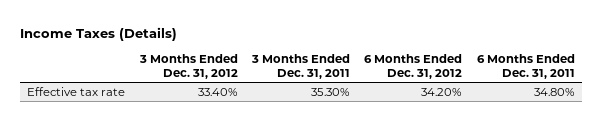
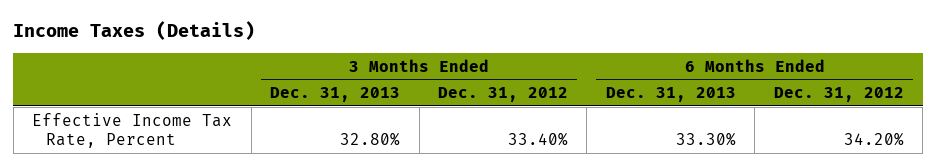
[251,53,351,79] 3 Months Ended Dec. 31, 2011 -> none
[476,53,575,79] 6 Months Ended Dec. 31, 2011 -> none
none -> [270,86,401,102] Dec. 31, 2013
none -> [605,86,736,102] Dec. 31, 2013
[27,87,126,97] Effective tax rate -> [32,112,233,149] Effective Income Tax Rate, Percent

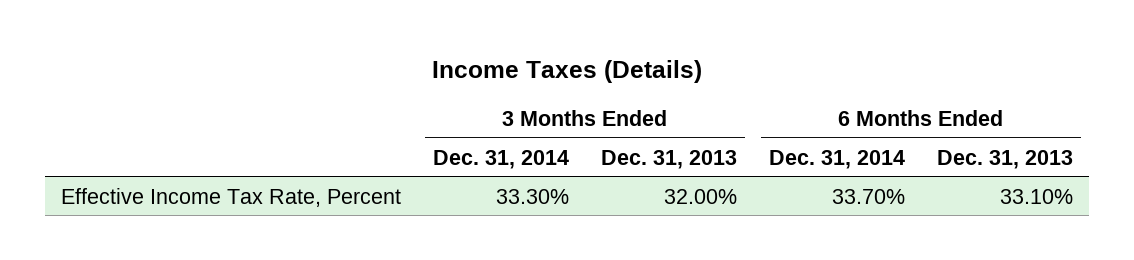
[437,86,568,102] Dec. 31, 2012 -> none
[773,86,904,102] Dec. 31, 2012 -> none
none -> [432,149,569,169] Dec. 31, 2014
none -> [768,149,905,169] Dec. 31, 2014
[340,132,401,147] 32.80% -> [663,188,737,204] 32.00%
[675,132,736,147] 33.30% -> [999,188,1073,204] 33.10%

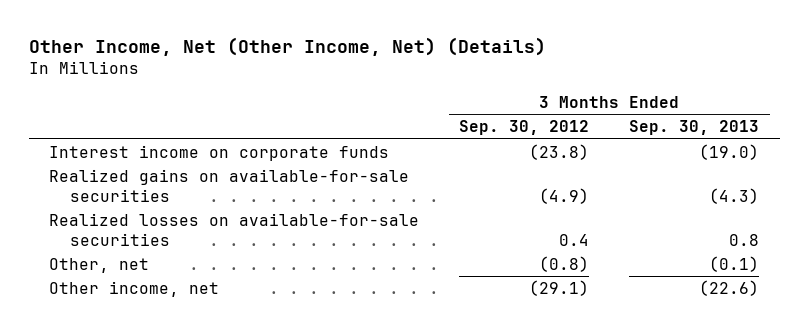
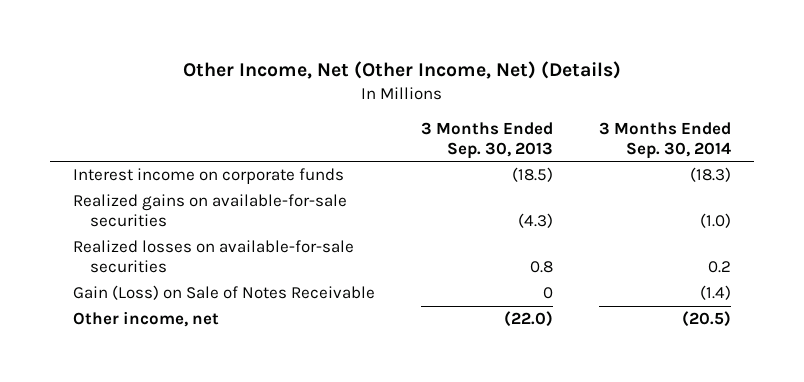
[459,120,590,136] Sep. 30, 2012 -> none
none -> [599,122,732,159] 3 Months Ended Sep. 30, 2014
[699,143,760,160] (19.0) -> [512,167,554,183] (18.5)
[48,257,149,273] Other, net -> none
none -> [73,285,376,301] Gain (Loss) on Sale of Notes Receivable
[699,279,760,296] (22.6) -> [504,311,554,328] (22.0)

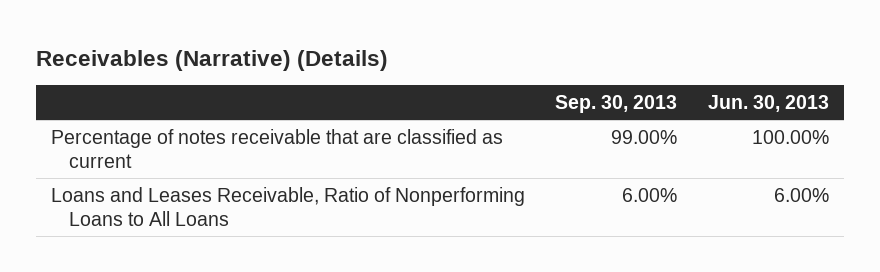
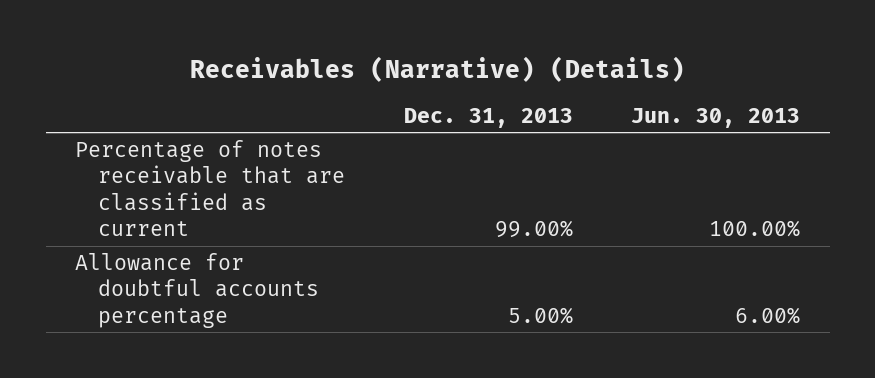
[555,94,678,113] Sep. 30, 2013 -> none
none -> [403,108,573,129] Dec. 31, 2013
[50,186,525,226] Loans and Leases Receivable, Ratio of Nonperforming Loans to All Loans -> [74,252,320,328] Allowance for doubtful accounts percentage

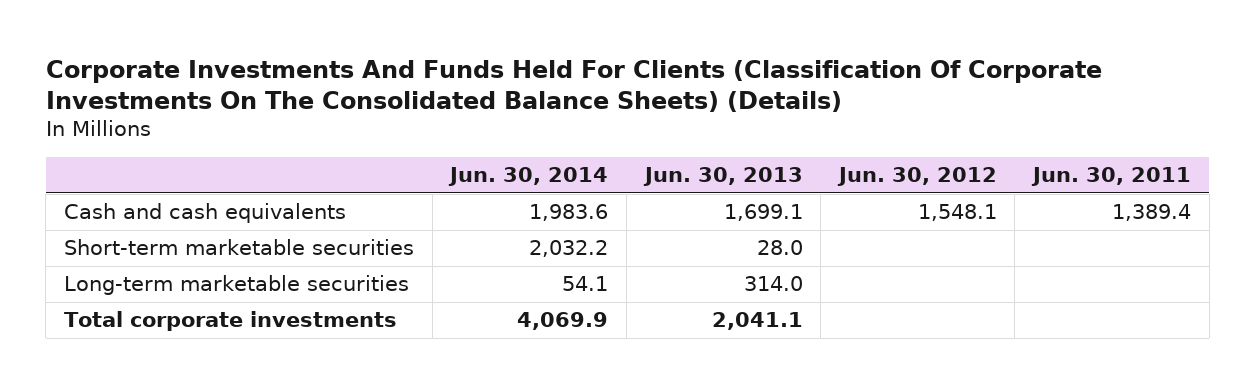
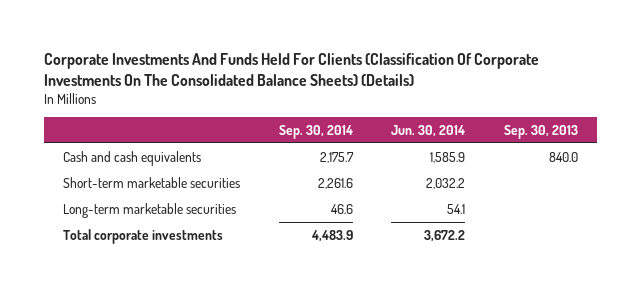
[642,167,803,187] Jun. 30, 2013 -> none
[836,167,997,187] Jun. 30, 2012 -> none
[1030,167,1191,187] Jun. 30, 2011 -> none
none -> [278,124,353,139] Sep. 30, 2014
none -> [503,124,578,139] Sep. 30, 2013
[529,204,609,222] 1,983.6 -> [430,151,466,163] 1,585.9
[517,312,609,331] 4,069.9 -> [424,229,466,242] 3,672.2

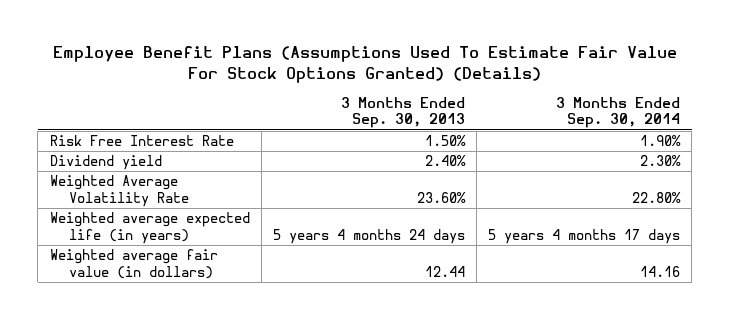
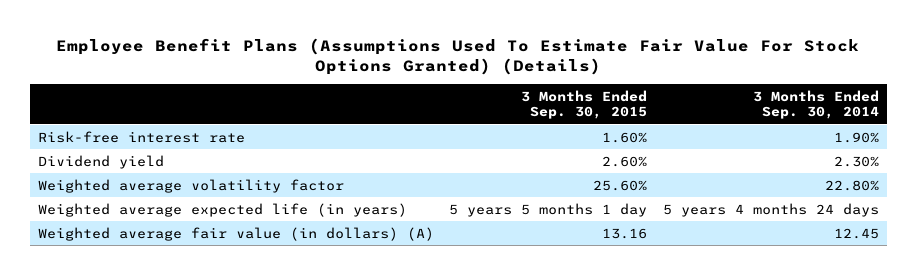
[340,96,465,129] 3 Months Ended Sep. 30, 2013 -> none
none -> [521,89,648,120] 3 Months Ended Sep. 30, 2015
[49,135,234,147] Risk Free Interest Rate -> [37,130,245,143] Risk-free interest rate
[49,175,189,208] Weighted Average Volatility Rate -> [37,178,344,193] Weighted average volatility factor
[488,229,681,245] 5 years 4 months 17 days -> [662,202,879,217] 5 years 4 months 24 days
[49,249,218,280] Weighted average fair value (in dollars) -> [37,226,434,241] Weighted average fair value (in dollars) (A)
[640,266,681,278] 14.16 -> [833,227,879,239] 12.45

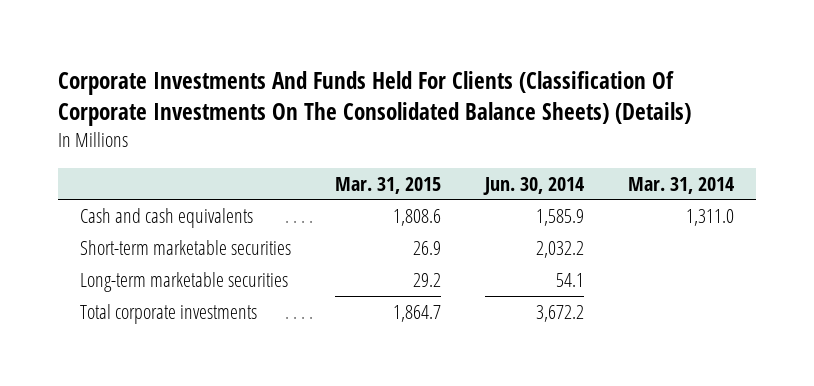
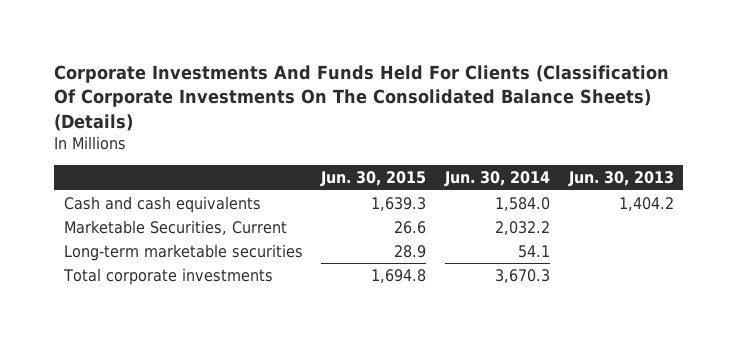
[334,176,441,194] Mar. 31, 2015 -> none
[628,176,735,194] Mar. 31, 2014 -> none
none -> [320,171,427,188] Jun. 30, 2015
none -> [567,171,674,188] Jun. 30, 2013
[535,209,584,227] 1,585.9 -> [494,196,550,211] 1,584.0
[79,240,291,256] Short-term marketable securities -> [63,219,287,235] Marketable Securities, Current
[535,305,584,323] 3,672.2 -> [494,268,550,283] 3,670.3

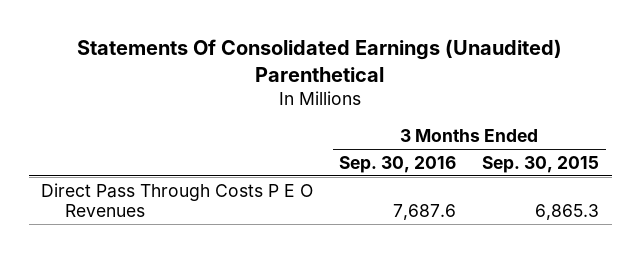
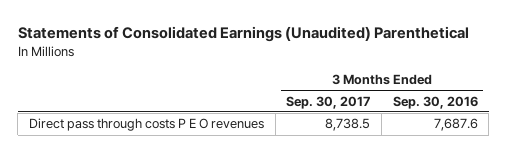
[77,39,563,83] Statements Of Consolidated Earnings (Unaudited) Parenthetical -> [17,26,469,43] Statements of Consolidated Earnings (Unaudited) Parenthetical
[482,155,600,173] Sep. 30, 2015 -> none
none -> [286,95,371,109] Sep. 30, 2017
[41,182,314,217] Direct Pass Through Costs P E O Revenues -> [28,118,264,132] Direct pass through costs P E O revenues

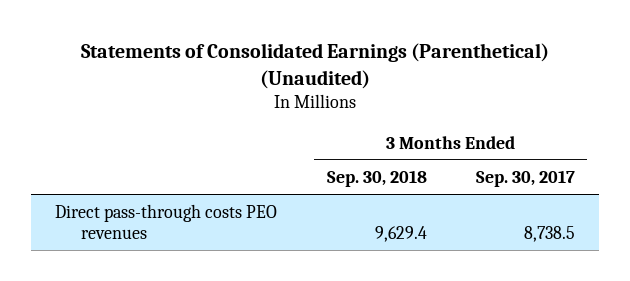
[17,26,469,43] Statements of Consolidated Earnings (Unaudited) Parenthetical -> [81,42,550,89] Statements of Consolidated Earnings (Parenthetical) (Unaudited)
[392,95,478,109] Sep. 30, 2016 -> none
none -> [326,170,427,188] Sep. 30, 2018
[28,118,264,132] Direct pass through costs P E O revenues -> [55,204,278,239] Direct pass-through costs PEO revenues

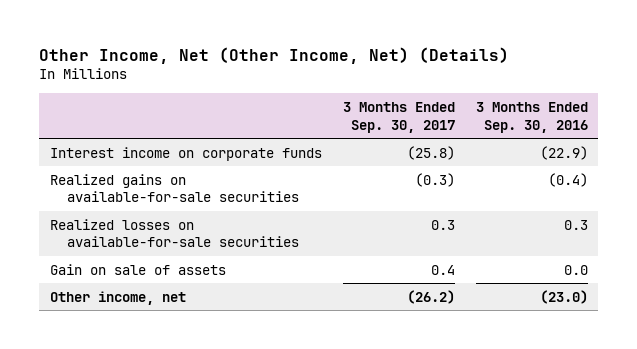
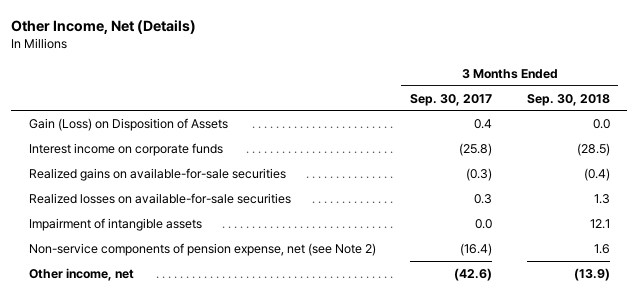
[38,46,509,64] Other Income, Net (Other Income, Net) (Details) -> [11,20,197,35] Other Income, Net (Details)
[475,101,588,133] 3 Months Ended Sep. 30, 2016 -> none
none -> [526,93,610,106] Sep. 30, 2018
none -> [28,117,228,131] Gain (Loss) on Disposition of Assets
[49,263,226,275] Gain on sale of assets -> none
none -> [28,217,202,231] Impairment of intangible assets
none -> [28,242,376,256] Non-service components of pension expense, net (see Note 2)
[406,289,455,304] (26.2) -> [454,267,493,281] (42.6)

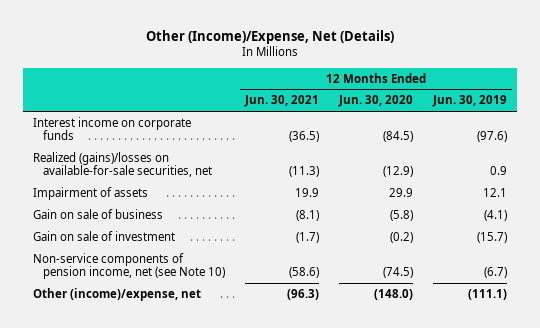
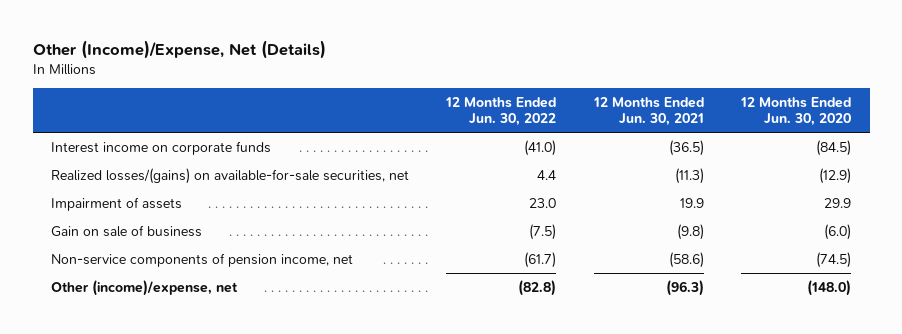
[431,95,507,108] Jun. 30, 2019 -> none
none -> [445,96,557,127] 12 Months Ended Jun. 30, 2022
[33,151,212,178] Realized (gains)/losses on available-for-sale securities, net -> [51,167,410,184] Realized losses/(gains) on available-for-sale securities, net
[33,230,176,241] Gain on sale of investment -> none
[295,209,319,221] (8.1) -> [676,223,704,240] (9.8)
[389,209,413,221] (5.8) -> [824,223,852,240] (6.0)
[33,252,225,280] Non-service components of pension income, net (see Note 10) -> [51,252,354,267] Non-service components of pension income, net

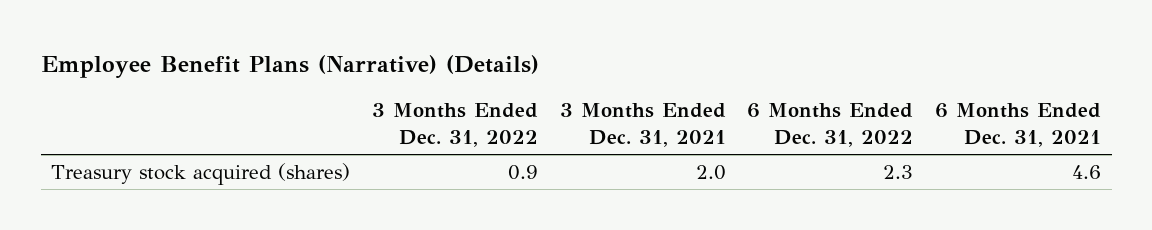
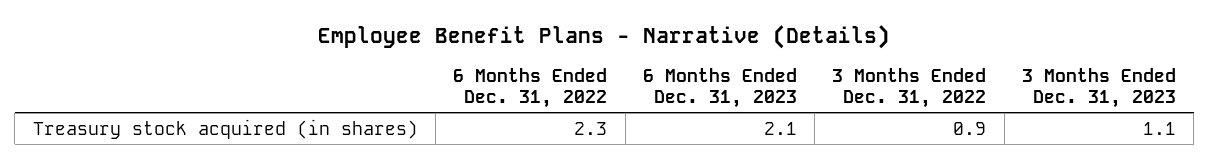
[40,55,539,79] Employee Benefit Plans (Narrative) (Details) -> [318,24,891,49] Employee Benefit Plans - Narrative (Details)
[559,103,726,147] 3 Months Ended Dec. 31, 2021 -> none
[935,103,1102,147] 6 Months Ended Dec. 31, 2021 -> none
none -> [642,68,797,108] 6 Months Ended Dec. 31, 2023
none -> [1022,68,1177,108] 3 Months Ended Dec. 31, 2023
[51,163,351,186] Treasury stock acquired (shares) -> [32,118,418,139] Treasury stock acquired (in shares)

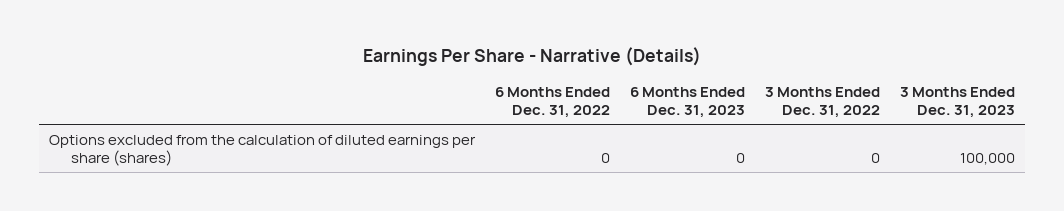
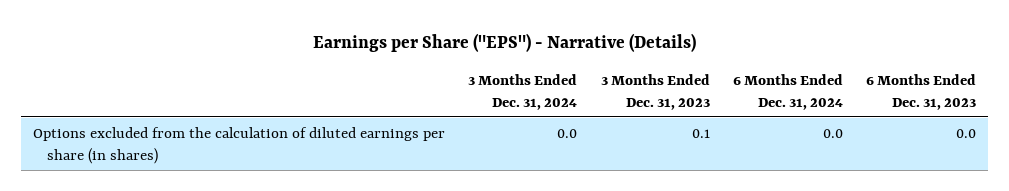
[363,47,702,67] Earnings Per Share - Narrative (Details) -> [312,32,696,52] Earnings per Share ("EPS") - Narrative (Details)
[494,87,610,119] 6 Months Ended Dec. 31, 2022 -> none
[765,87,881,119] 3 Months Ended Dec. 31, 2022 -> none
none -> [468,73,578,110] 3 Months Ended Dec. 31, 2024
none -> [732,73,843,110] 6 Months Ended Dec. 31, 2024
[48,135,476,167] Options excluded from the calculation of diluted earnings per share (shares) -> [33,127,446,164] Options excluded from the calculation of diluted earnings per share (in shares)
[736,153,746,164] 0 -> [956,129,977,139] 0.0
[960,153,1016,166] 100,000 -> [691,129,710,139] 0.1

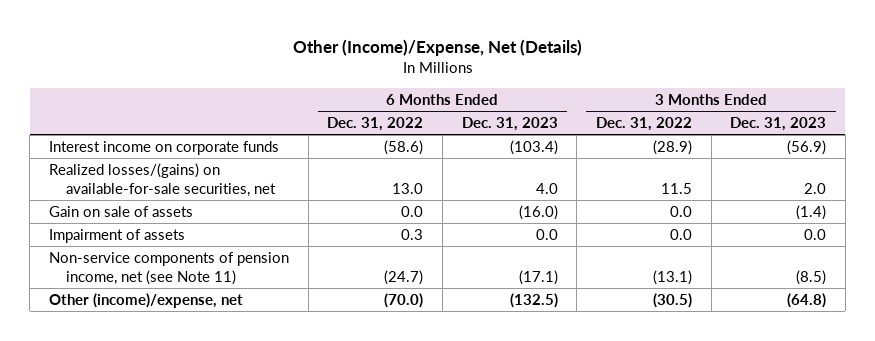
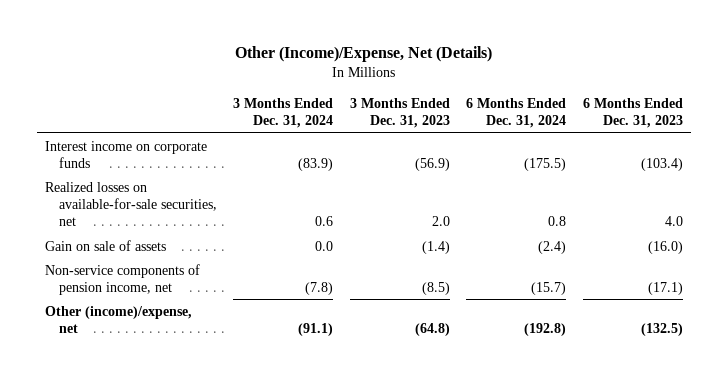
[327,117,424,132] Dec. 31, 2022 -> none
[595,117,692,132] Dec. 31, 2022 -> none
none -> [233,97,334,129] 3 Months Ended Dec. 31, 2024
none -> [466,97,567,129] 6 Months Ended Dec. 31, 2024
[49,162,277,197] Realized losses/(gains) on available-for-sale securities, net -> [45,181,217,227] Realized losses on available-for-sale securities, net
[49,228,186,243] Impairment of assets -> none
[49,251,290,285] Non-service components of pension income, net (see Note 11) -> [45,263,201,295] Non-service components of pension income, net

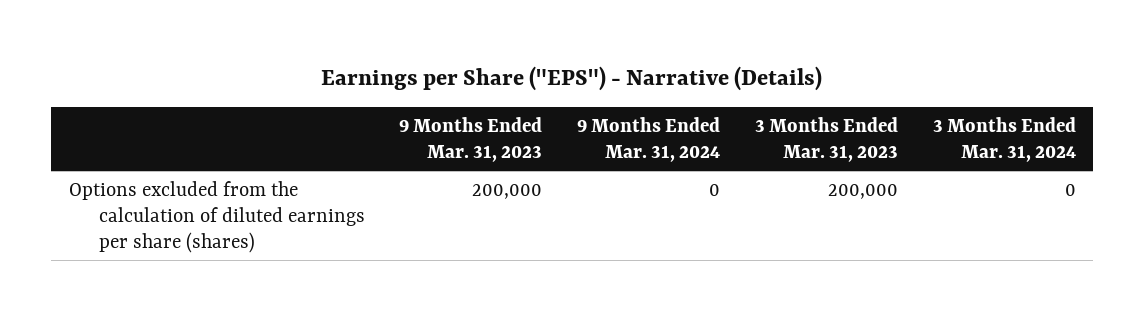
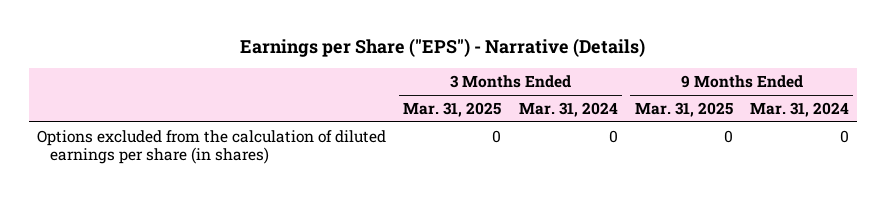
[399,117,543,163] 9 Months Ended Mar. 31, 2023 -> none
[755,117,899,163] 3 Months Ended Mar. 31, 2023 -> none
none -> [403,102,502,118] Mar. 31, 2025
none -> [634,102,733,118] Mar. 31, 2025
[68,180,365,253] Options excluded from the calculation of diluted earnings per share (shares) -> [37,129,387,165] Options excluded from the calculation of diluted earnings per share (in shares)

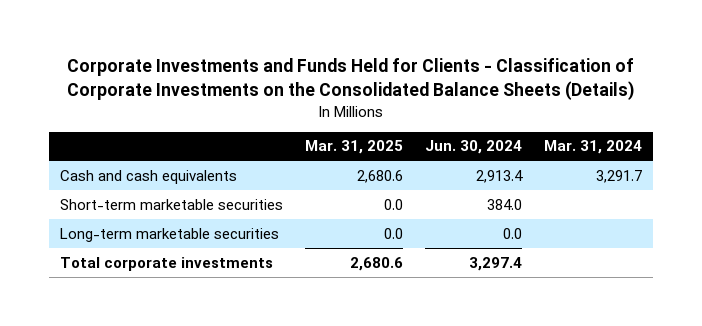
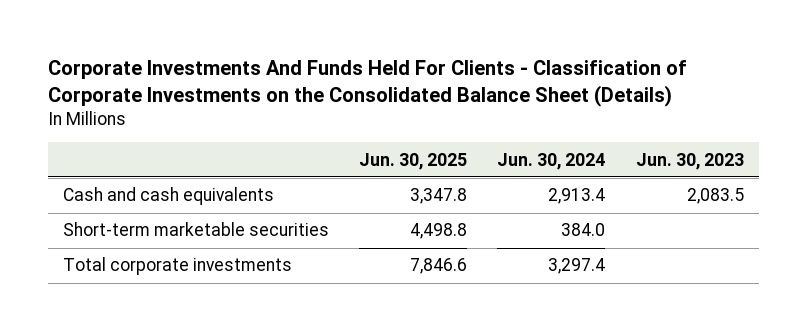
[66,58,635,101] Corporate Investments and Funds Held for Clients - Classification of Corporate Investments on the Consolidated Balance Sheets (Details) -> [47,59,687,107] Corporate Investments And Funds Held For Clients - Classification of Corporate Investments on the Consolidated Balance Sheet (Details)
[304,140,403,155] Mar. 31, 2025 -> none
[543,140,642,155] Mar. 31, 2024 -> none
none -> [359,152,468,170] Jun. 30, 2025
none -> [635,152,744,170] Jun. 30, 2023
[59,227,279,242] Long-term marketable securities -> none

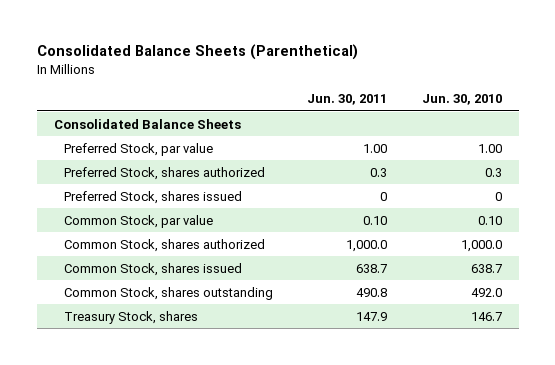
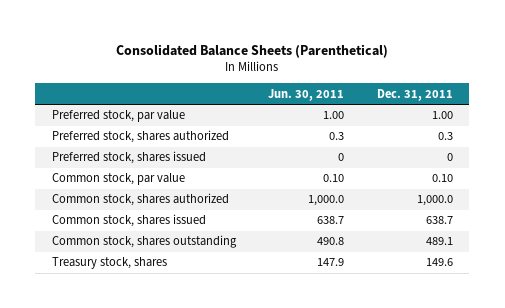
[421,94,502,106] Jun. 30, 2010 -> none
none -> [376,88,453,101] Dec. 31, 2011
[53,118,241,129] Consolidated Balance Sheets -> none
[63,142,213,156] Preferred Stock, par value -> [51,110,185,123] Preferred stock, par value
[63,166,265,180] Preferred Stock, shares authorized -> [51,130,229,144] Preferred stock, shares authorized
[63,190,242,204] Preferred Stock, shares issued -> [51,151,206,165] Preferred stock, shares issued
[63,214,213,228] Common Stock, par value -> [51,173,185,186] Common stock, par value
[63,238,265,252] Common Stock, shares authorized -> [51,193,229,207] Common stock, shares authorized
[63,262,242,276] Common Stock, shares issued -> [51,214,206,228] Common stock, shares issued
[63,286,273,300] Common Stock, shares outstanding -> [51,235,237,249] Common stock, shares outstanding
[63,310,198,324] Treasury Stock, shares -> [51,257,167,270] Treasury stock, shares

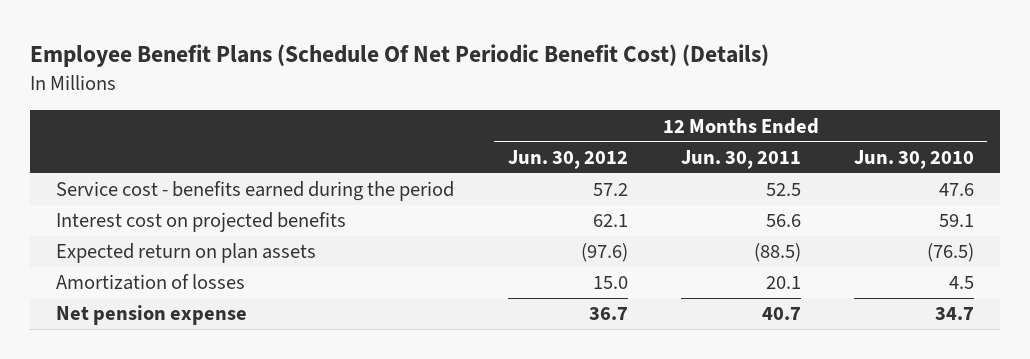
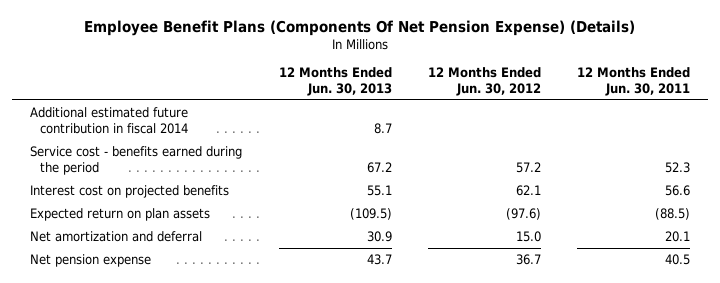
[29,43,769,67] Employee Benefit Plans (Schedule Of Net Periodic Benefit Cost) (Details) -> [84,19,636,36] Employee Benefit Plans (Components Of Net Pension Expense) (Details)
[853,149,974,169] Jun. 30, 2010 -> none
none -> [278,66,392,96] 12 Months Ended Jun. 30, 2013
none -> [30,106,189,134] Additional estimated future contribution in fiscal 2014
[765,183,801,197] 52.5 -> [664,161,690,173] 52.3
[56,274,246,291] Amortization of losses -> [30,230,203,242] Net amortization and deferral
[761,307,801,321] 40.7 -> [664,253,690,265] 40.5

